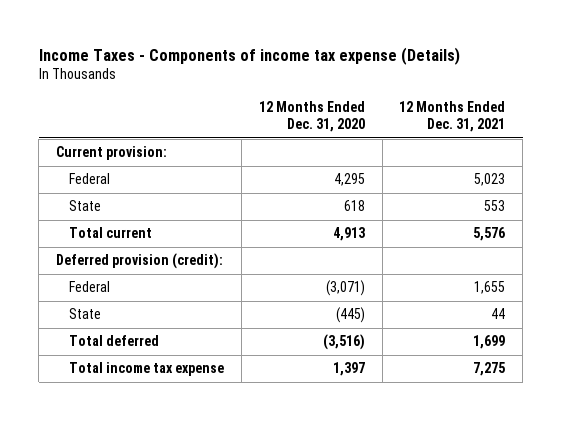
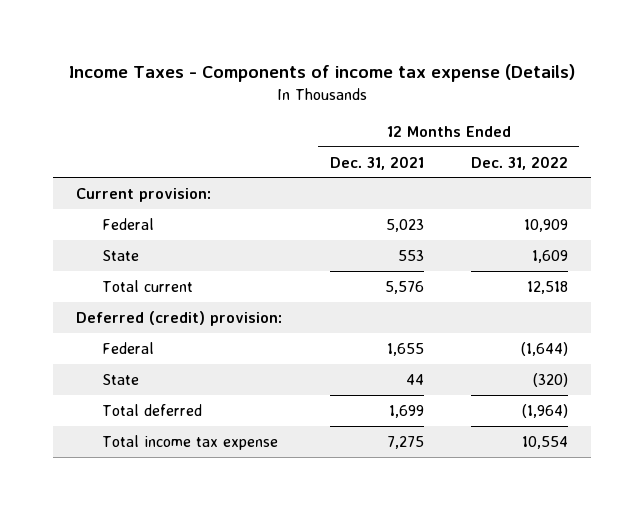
[258,100,365,133] 12 Months Ended Dec. 31, 2020 -> none
none -> [470,155,568,170] Dec. 31, 2022
[56,253,224,270] Deferred provision (credit): -> [76,310,283,326] Deferred (credit) provision:

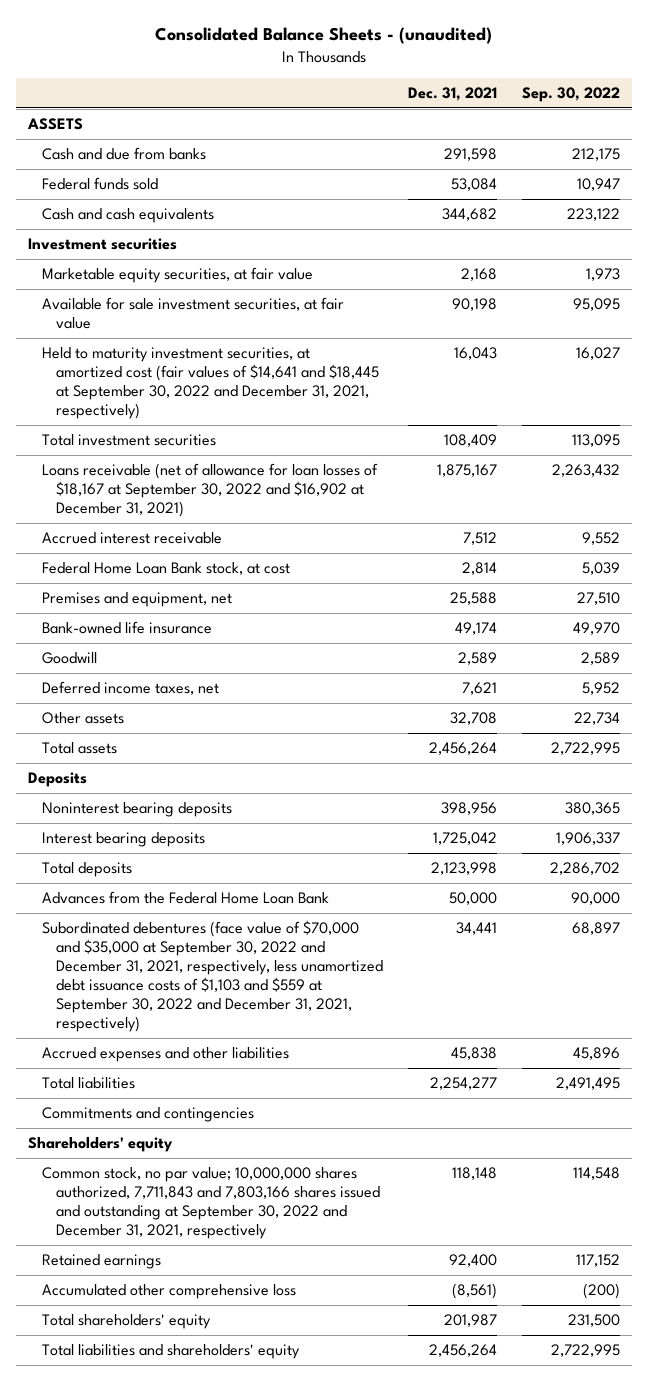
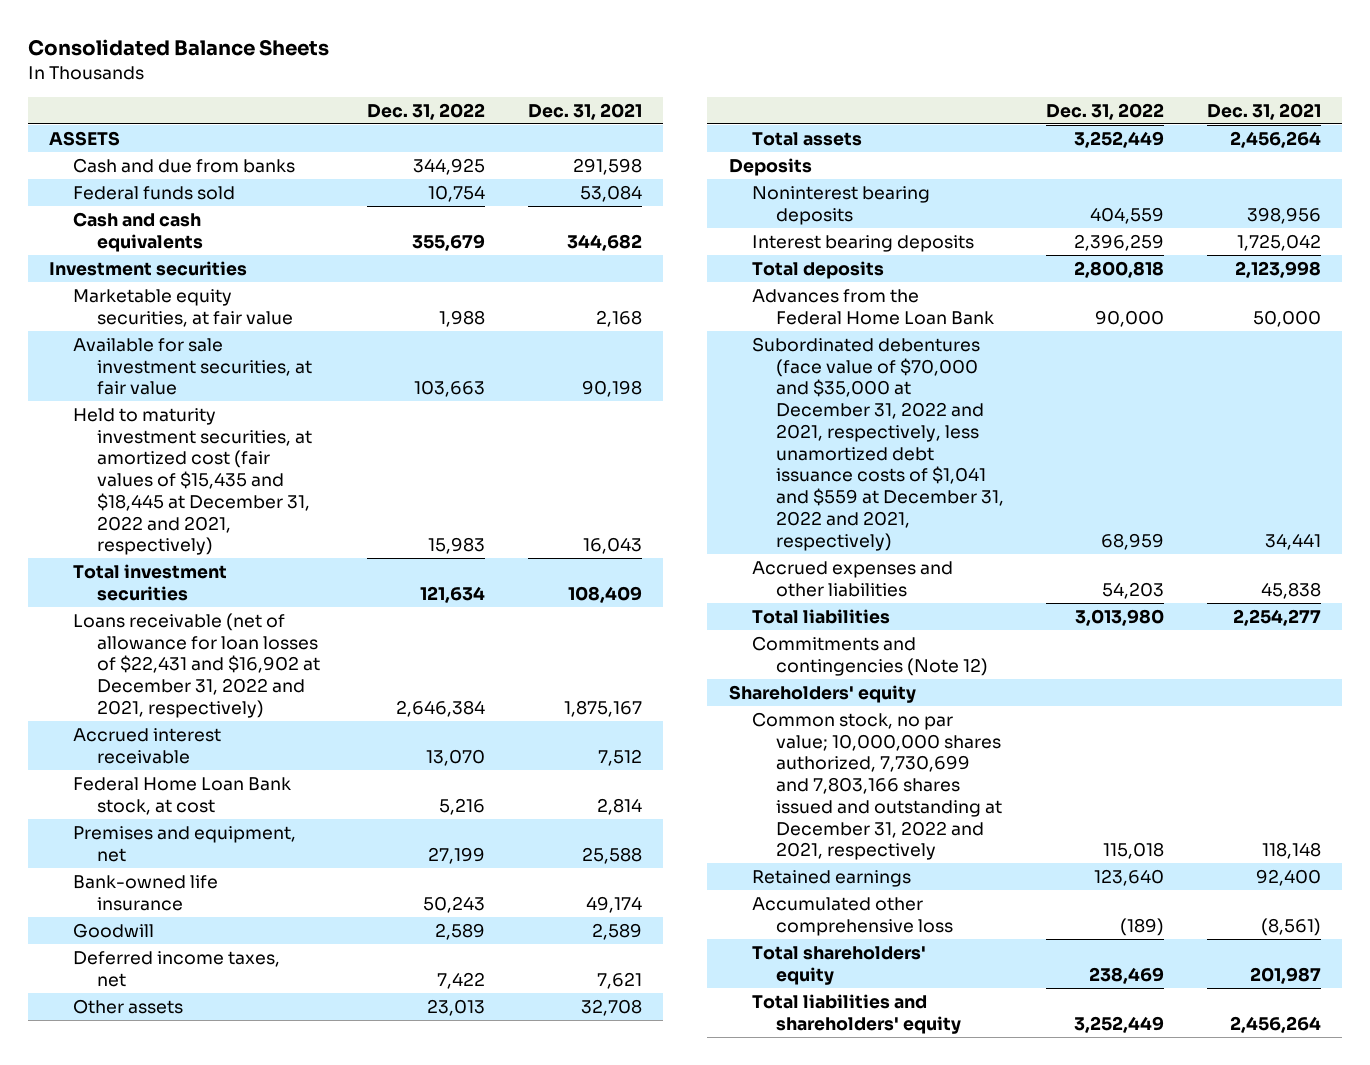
[155,27,493,45] Consolidated Balance Sheets - (unaudited) -> [28,39,330,57] Consolidated Balance Sheets
[521,86,620,102] Sep. 30, 2022 -> none
none -> [367,102,486,120] Dec. 31, 2022
[42,347,380,419] Held to maturity investment securities, at amortized cost (fair values of $14,641 and $18,445 at September 30, 2022 and December 31, 2021, respectively) -> [73,407,312,556] Held to maturity investment securities, at amortized cost (fair values of $15,435 and $18,445 at December 31, 2022 and 2021, respectively)
[42,463,379,518] Loans receivable (net of allowance for loan losses of $18,167 at September 30, 2022 and $16,902 at December 31, 2021) -> [73,612,320,718] Loans receivable (net of allowance for loan losses of $22,431 and $16,902 at December 31, 2022 and 2021, respectively)
[42,920,384,1032] Subordinated debentures (face value of $70,000 and $35,000 at September 30, 2022 and December 31, 2021, respectively, less unamortized debt issuance costs of $1,103 and $559 at September 30, 2022 and December 31, 2021, respectively) -> [752,336,1004,551] Subordinated debentures (face value of $70,000 and $35,000 at December 31, 2022 and 2021, respectively, less unamortized debt issuance costs of $1,041 and $559 at December 31, 2022 and 2021, respectively)
[42,1107,255,1123] Commitments and contingencies -> [752,635,988,676] Commitments and contingencies (Note 12)
[42,1167,381,1239] Common stock, no par value; 10,000,000 shares authorized, 7,711,843 and 7,803,166 shares issued and outstanding at September 30, 2022 and December 31, 2021, respectively -> [752,711,1002,861] Common stock, no par value; 10,000,000 shares authorized, 7,730,699 and 7,803,166 shares issued and outstanding at December 31, 2022 and 2021, respectively

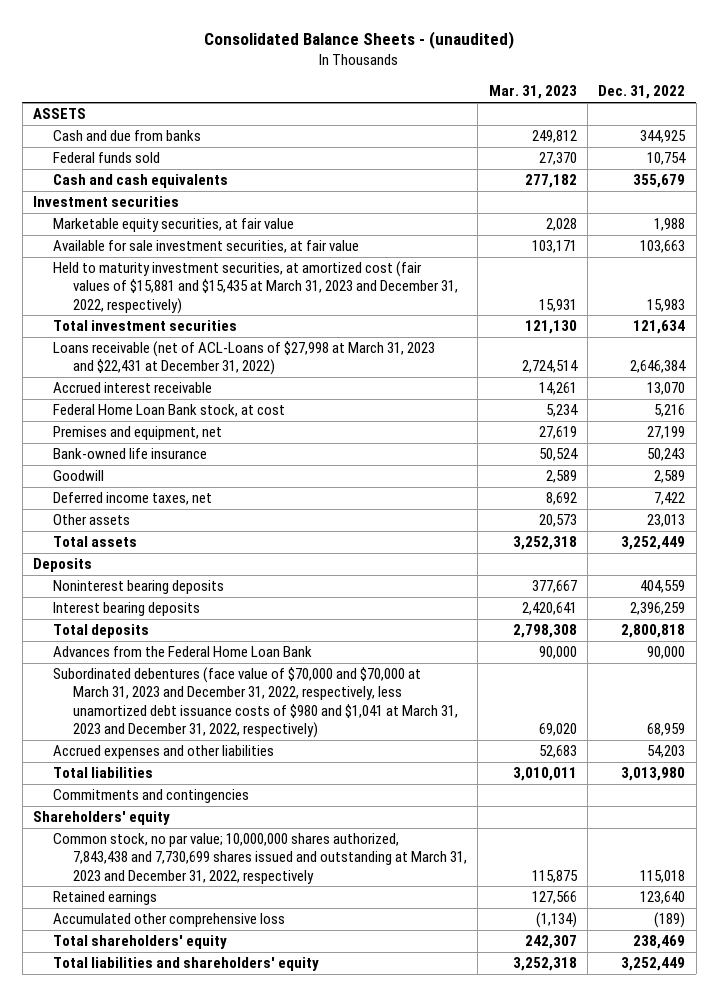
[28,39,330,57] Consolidated Balance Sheets -> [204,31,515,50] Consolidated Balance Sheets - (unaudited)
[527,102,642,120] Dec. 31, 2021 -> none
none -> [488,85,577,100] Mar. 31, 2023
[73,407,312,556] Held to maturity investment securities, at amortized cost (fair values of $15,435 and $18,445 at December 31, 2022 and 2021, respectively) -> [53,261,459,314] Held to maturity investment securities, at amortized cost (fair values of $15,881 and $15,435 at March 31, 2023 and December 31, 2022, respectively)
[73,612,320,718] Loans receivable (net of allowance for loan losses of $22,431 and $16,902 at December 31, 2022 and 2021, respectively) -> [53,341,436,376] Loans receivable (net of ACL-Loans of $27,998 at March 31, 2023 and $22,431 at December 31, 2022)
[752,336,1004,551] Subordinated debentures (face value of $70,000 and $35,000 at December 31, 2022 and 2021, respectively, less unamortized debt issuance costs of $1,041 and $559 at December 31, 2022 and 2021, respectively) -> [53,667,459,739] Subordinated debentures (face value of $70,000 and $70,000 at March 31, 2023 and December 31, 2022, respectively, less unamortized debt issuance costs of $980 and $1,041 at March 31, 2023 and December 31, 2022, respectively)
[752,635,988,676] Commitments and contingencies (Note 12) -> [53,789,250,804] Commitments and contingencies
[752,711,1002,861] Common stock, no par value; 10,000,000 shares authorized, 7,730,699 and 7,803,166 shares issued and outstanding at December 31, 2022 and 2021, respectively -> [53,833,468,884] Common stock, no par value; 10,000,000 shares authorized, 7,843,438 and 7,730,699 shares issued and outstanding at March 31, 2023 and December 31, 2022, respectively

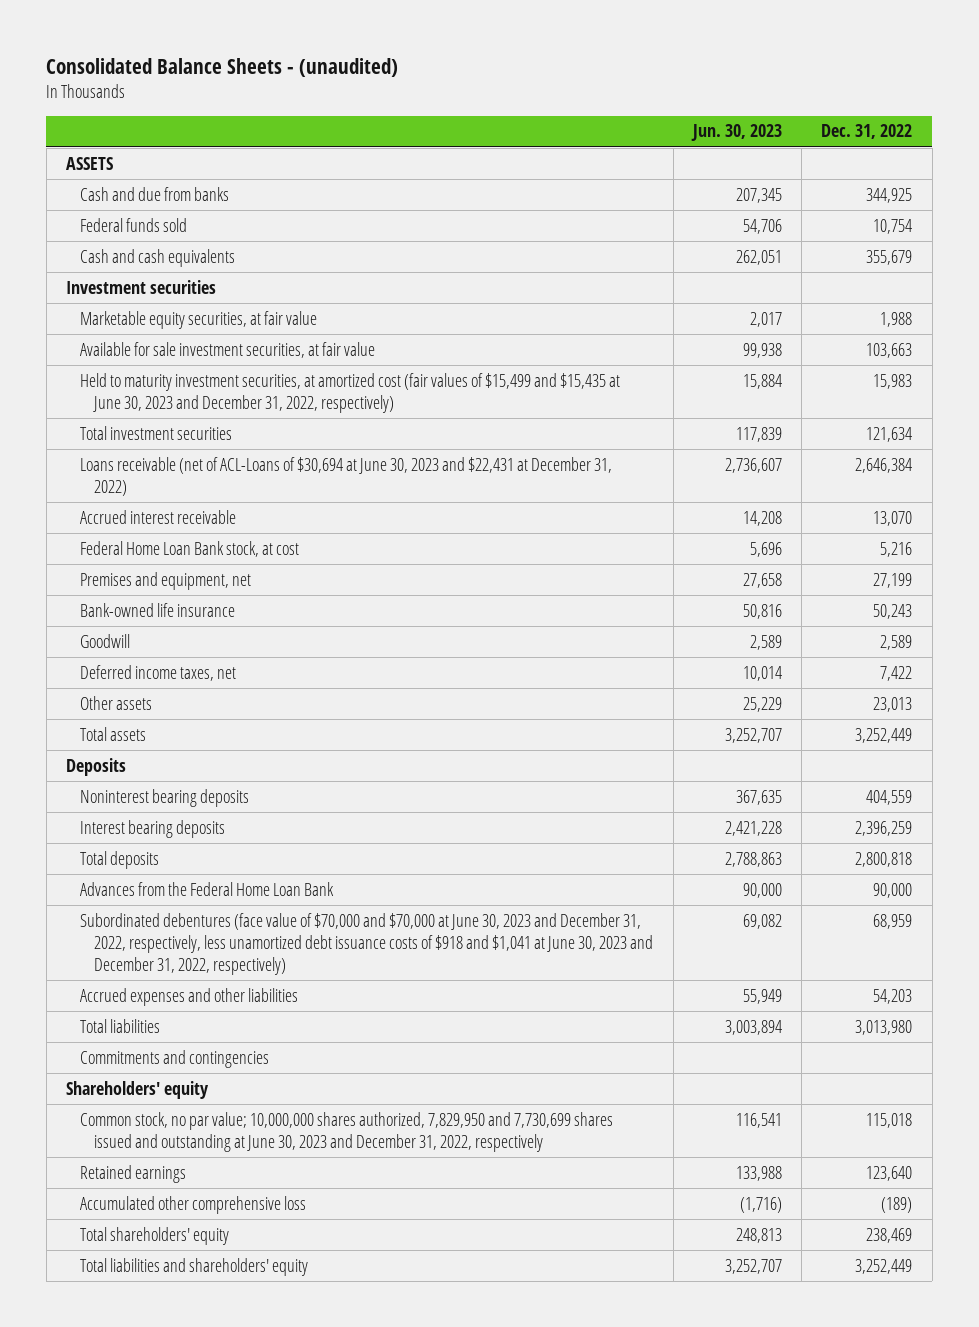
[488,85,577,100] Mar. 31, 2023 -> none
none -> [690,124,782,142] Jun. 30, 2023
[53,261,459,314] Held to maturity investment securities, at amortized cost (fair values of $15,881 and $15,435 at March 31, 2023 and December 31, 2022, respectively) -> [80,372,621,414] Held to maturity investment securities, at amortized cost (fair values of $15,499 and $15,435 at June 30, 2023 and December 31, 2022, respectively)
[53,341,436,376] Loans receivable (net of ACL-Loans of $27,998 at March 31, 2023 and $22,431 at December 31, 2022) -> [80,456,613,497] Loans receivable (net of ACL-Loans of $30,694 at June 30, 2023 and $22,431 at December 31, 2022)
[53,667,459,739] Subordinated debentures (face value of $70,000 and $70,000 at March 31, 2023 and December 31, 2022, respectively, less unamortized debt issuance costs of $980 and $1,041 at March 31, 2023 and December 31, 2022, respectively) -> [80,912,654,976] Subordinated debentures (face value of $70,000 and $70,000 at June 30, 2023 and December 31, 2022, respectively, less unamortized debt issuance costs of $918 and $1,041 at June 30, 2023 and December 31, 2022, respectively)
[53,833,468,884] Common stock, no par value; 10,000,000 shares authorized, 7,843,438 and 7,730,699 shares issued and outstanding at March 31, 2023 and December 31, 2022, respectively -> [80,1111,614,1153] Common stock, no par value; 10,000,000 shares authorized, 7,829,950 and 7,730,699 shares issued and outstanding at June 30, 2023 and December 31, 2022, respectively

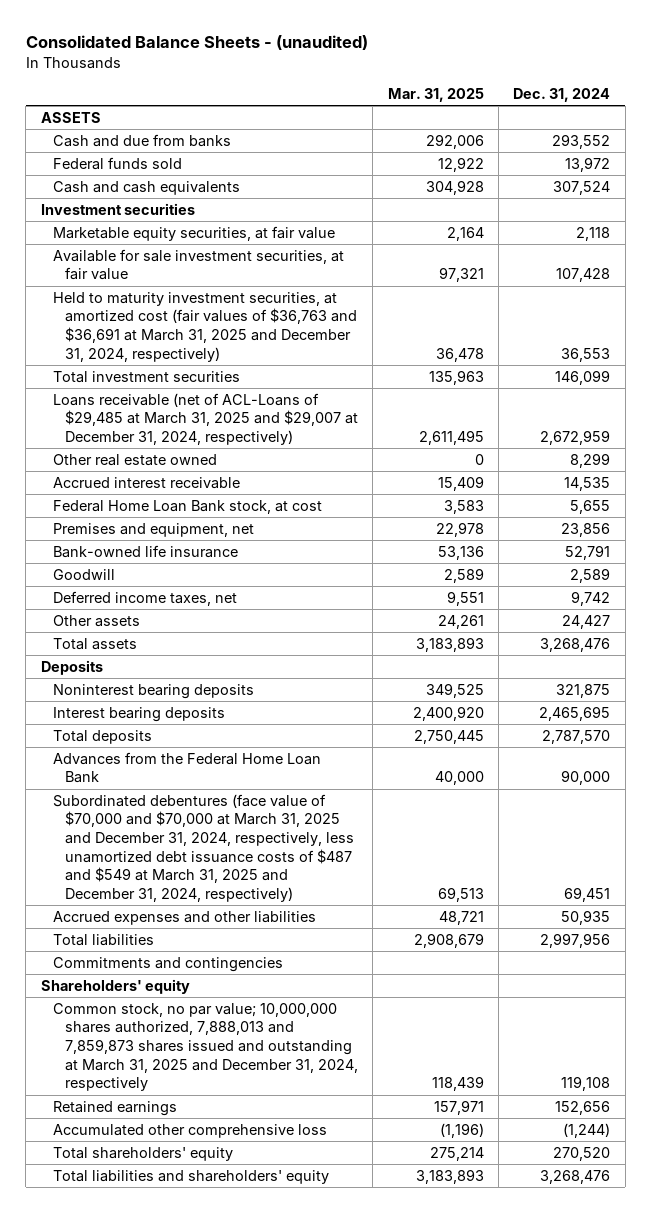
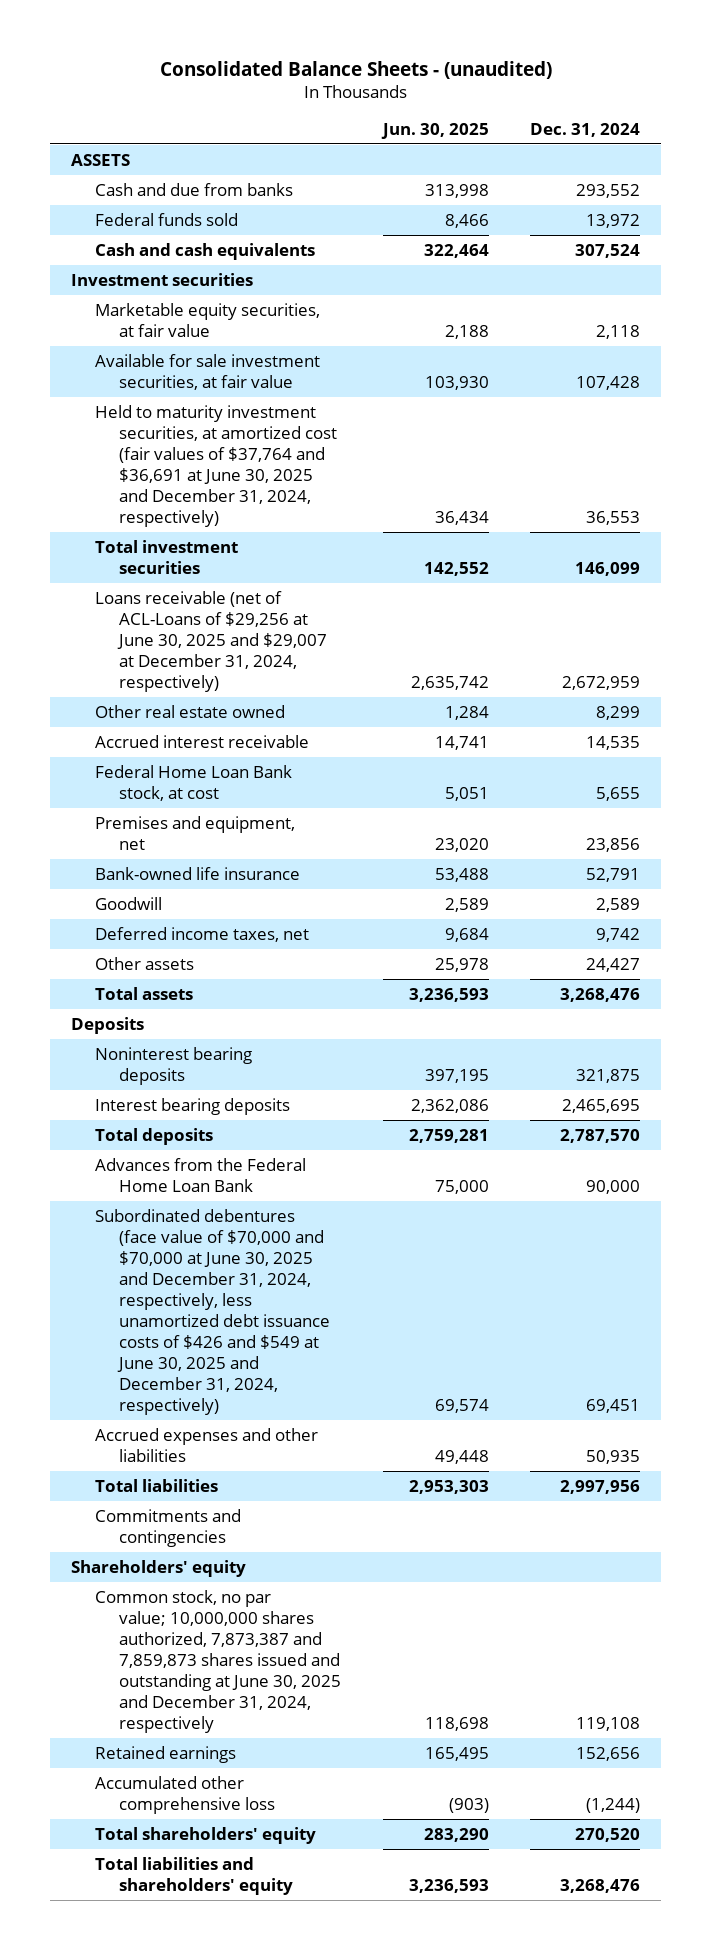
[387,88,484,103] Mar. 31, 2025 -> none
none -> [380,122,489,139] Jun. 30, 2025
[52,291,357,362] Held to maturity investment securities, at amortized cost (fair values of $36,763 and $36,691 at March 31, 2025 and December 31, 2024, respectively) -> [95,404,338,527] Held to maturity investment securities, at amortized cost (fair values of $37,764 and $36,691 at June 30, 2025 and December 31, 2024, respectively)
[52,392,358,446] Loans receivable (net of ACL-Loans of $29,485 at March 31, 2025 and $29,007 at December 31, 2024, respectively) -> [95,590,328,692] Loans receivable (net of ACL-Loans of $29,256 at June 30, 2025 and $29,007 at December 31, 2024, respectively)
[52,793,354,902] Subordinated debentures (face value of $70,000 and $70,000 at March 31, 2025 and December 31, 2024, respectively, less unamortized debt issuance costs of $487 and $549 at March 31, 2025 and December 31, 2024, respectively) -> [95,1208,331,1416] Subordinated debentures (face value of $70,000 and $70,000 at June 30, 2025 and December 31, 2024, respectively, less unamortized debt issuance costs of $426 and $549 at June 30, 2025 and December 31, 2024, respectively)
[52,1002,358,1092] Common stock, no par value; 10,000,000 shares authorized, 7,888,013 and 7,859,873 shares issued and outstanding at March 31, 2025 and December 31, 2024, respectively -> [95,1589,342,1733] Common stock, no par value; 10,000,000 shares authorized, 7,873,387 and 7,859,873 shares issued and outstanding at June 30, 2025 and December 31, 2024, respectively

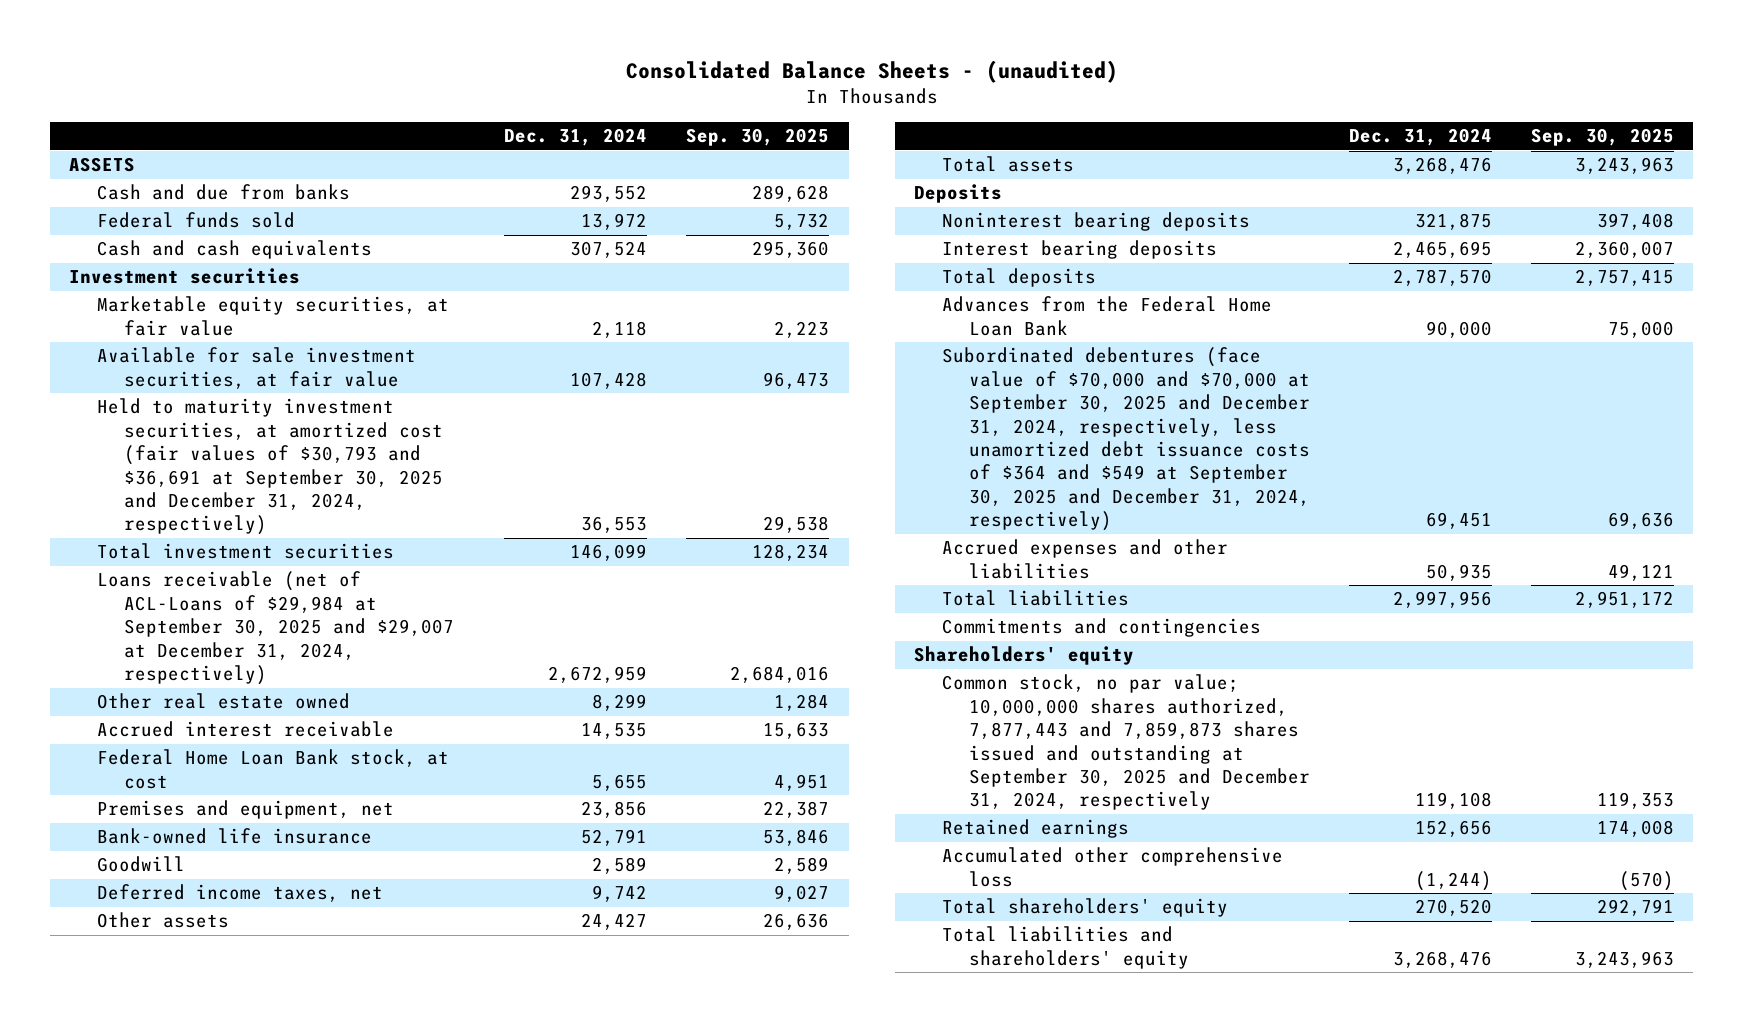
[380,122,489,139] Jun. 30, 2025 -> none
none -> [686,128,830,147] Sep. 30, 2025
[95,404,338,527] Held to maturity investment securities, at amortized cost (fair values of $37,764 and $36,691 at June 30, 2025 and December 31, 2024, respectively) -> [96,398,444,536] Held to maturity investment securities, at amortized cost (fair values of $30,793 and $36,691 at September 30, 2025 and December 31, 2024, respectively)
[95,590,328,692] Loans receivable (net of ACL-Loans of $29,256 at June 30, 2025 and $29,007 at December 31, 2024, respectively) -> [96,571,455,685] Loans receivable (net of ACL-Loans of $29,984 at September 30, 2025 and $29,007 at December 31, 2024, respectively)
[95,1208,331,1416] Subordinated debentures (face value of $70,000 and $70,000 at June 30, 2025 and December 31, 2024, respectively, less unamortized debt issuance costs of $426 and $549 at June 30, 2025 and December 31, 2024, respectively) -> [941,347,1311,532] Subordinated debentures (face value of $70,000 and $70,000 at September 30, 2025 and December 31, 2024, respectively, less unamortized debt issuance costs of $364 and $549 at September 30, 2025 and December 31, 2024, respectively)
[95,1589,342,1733] Common stock, no par value; 10,000,000 shares authorized, 7,873,387 and 7,859,873 shares issued and outstanding at June 30, 2025 and December 31, 2024, respectively -> [941,674,1311,811] Common stock, no par value; 10,000,000 shares authorized, 7,877,443 and 7,859,873 shares issued and outstanding at September 30, 2025 and December 31, 2024, respectively

